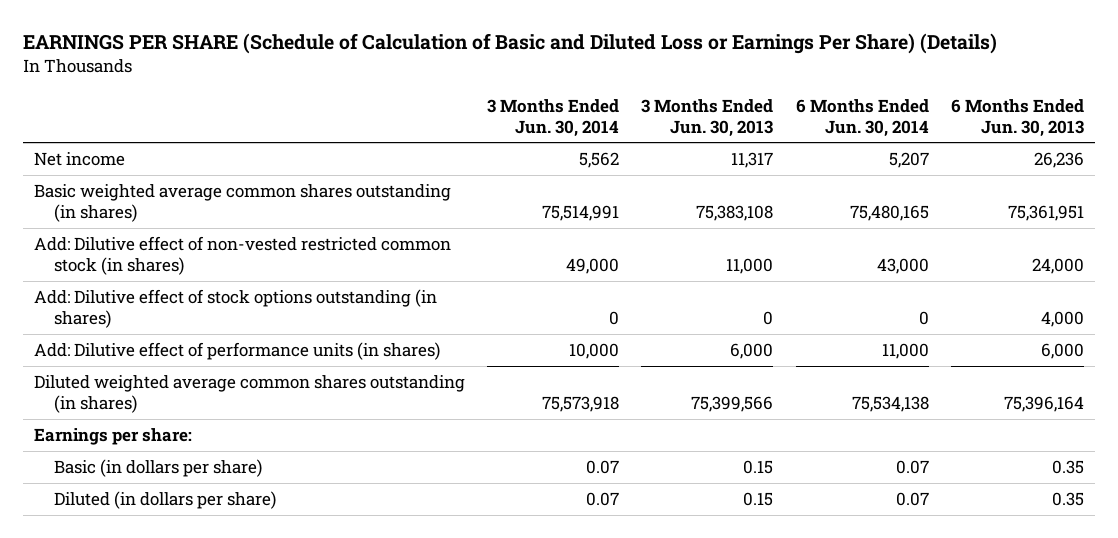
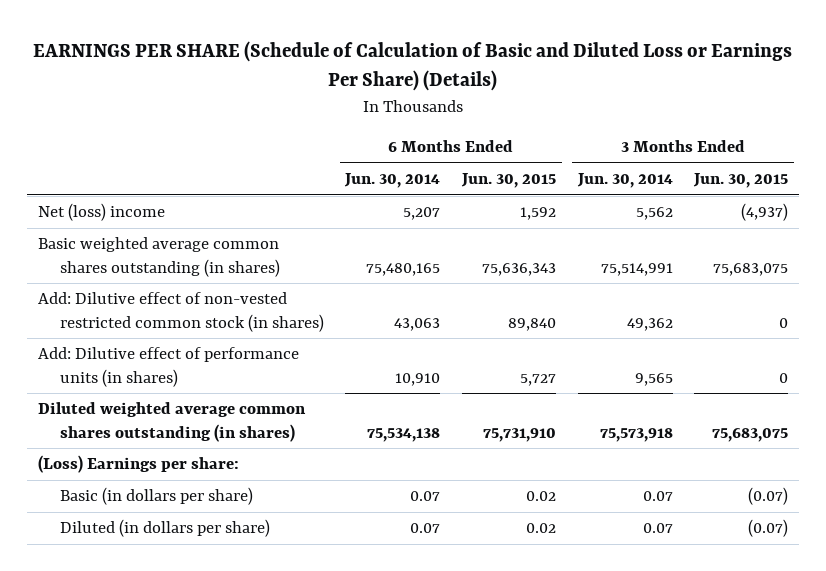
[641,98,774,137] 3 Months Ended Jun. 30, 2013 -> none
[950,98,1084,137] 6 Months Ended Jun. 30, 2013 -> none
none -> [461,173,557,189] Jun. 30, 2015
none -> [693,173,789,189] Jun. 30, 2015
[33,152,125,167] Net income -> [37,203,165,222] Net (loss) income
[33,289,437,329] Add: Dilutive effect of stock options outstanding (in shares) -> none
[566,258,620,275] 49,000 -> [626,317,673,331] 49,362
[876,258,929,275] 43,000 -> [394,317,441,331] 43,063
[569,343,620,360] 10,000 -> [634,372,673,386] 9,565
[881,343,929,360] 11,000 -> [395,372,441,386] 10,910
[33,428,192,446] Earnings per share: -> [37,455,239,474] (Loss) Earnings per share:

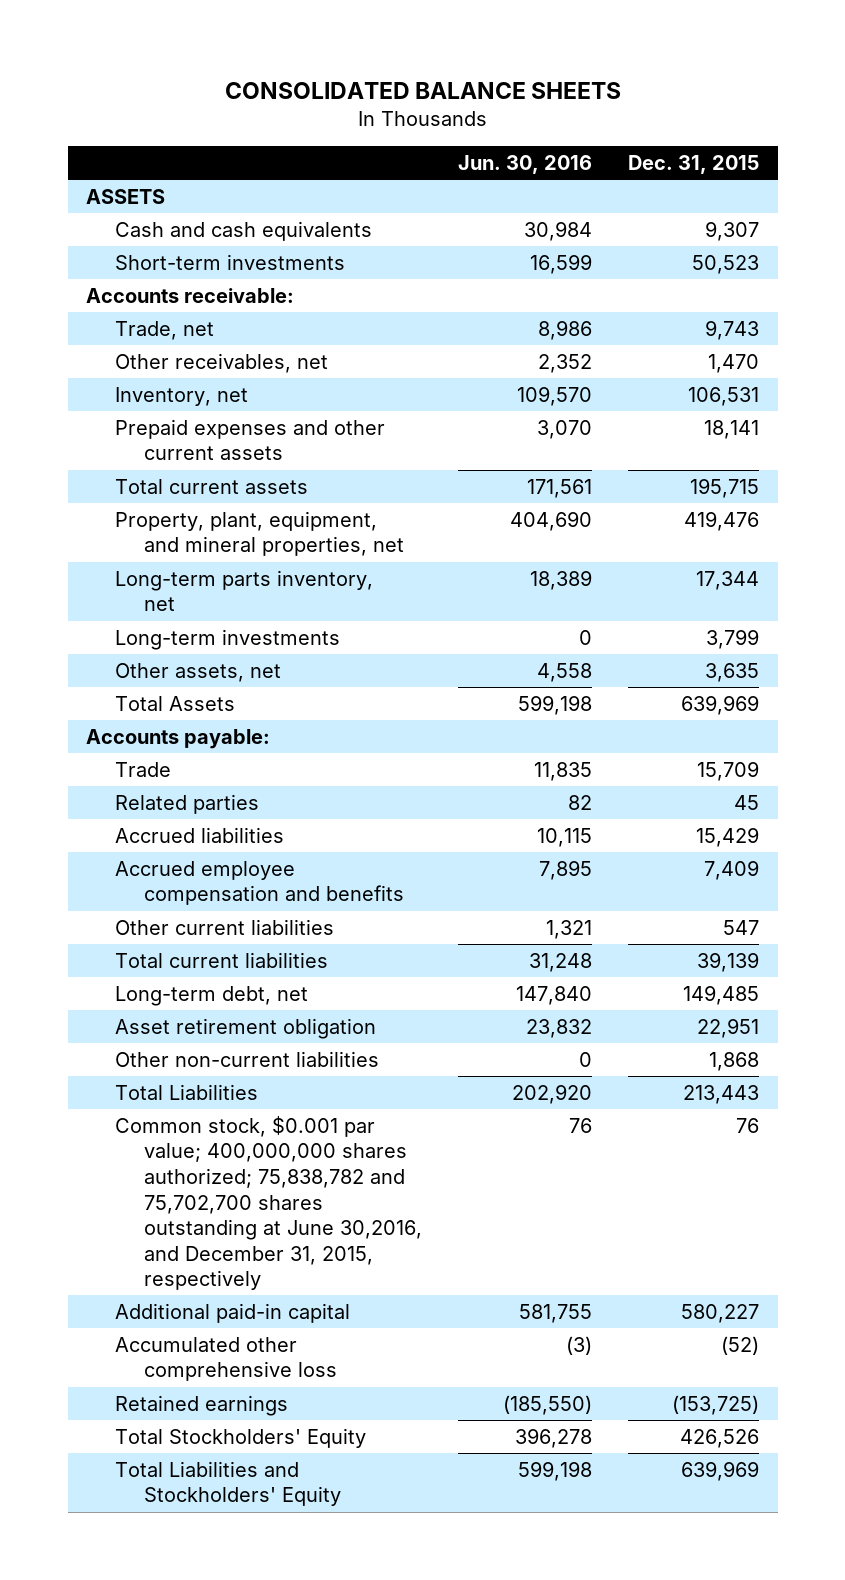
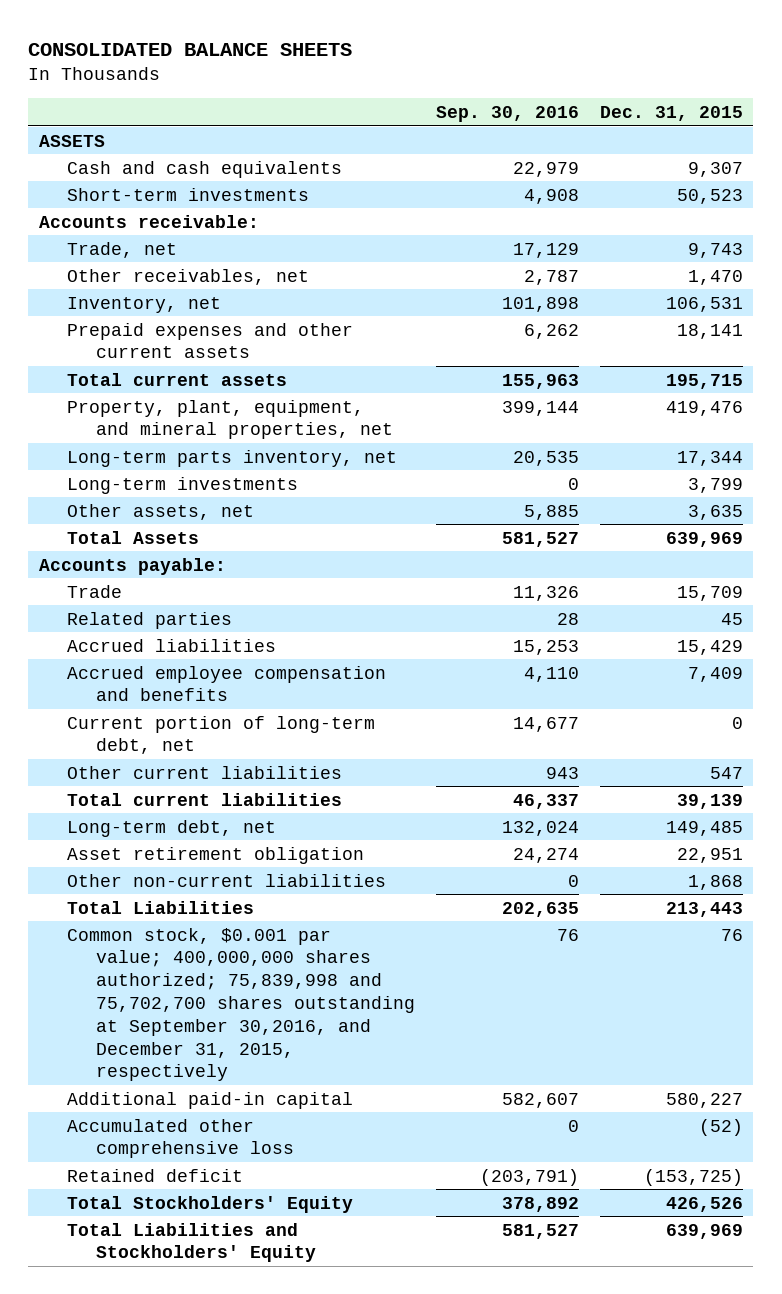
[457,154,592,174] Jun. 30, 2016 -> none
none -> [435,105,579,122] Sep. 30, 2016
none -> [67,715,376,755] Current portion of long-term debt, net
[114,1115,422,1291] Common stock, $0.001 par value; 400,000,000 shares authorized; 75,838,782 and 75,702,700 shares outstanding at June 30,2016, and December 31, 2015, respectively -> [67,927,415,1082] Common stock, $0.001 par value; 400,000,000 shares authorized; 75,839,998 and 75,702,700 shares outstanding at September 30,2016, and December 31, 2015, respectively
[114,1394,288,1416] Retained earnings -> [67,1168,244,1182] Retained deficit

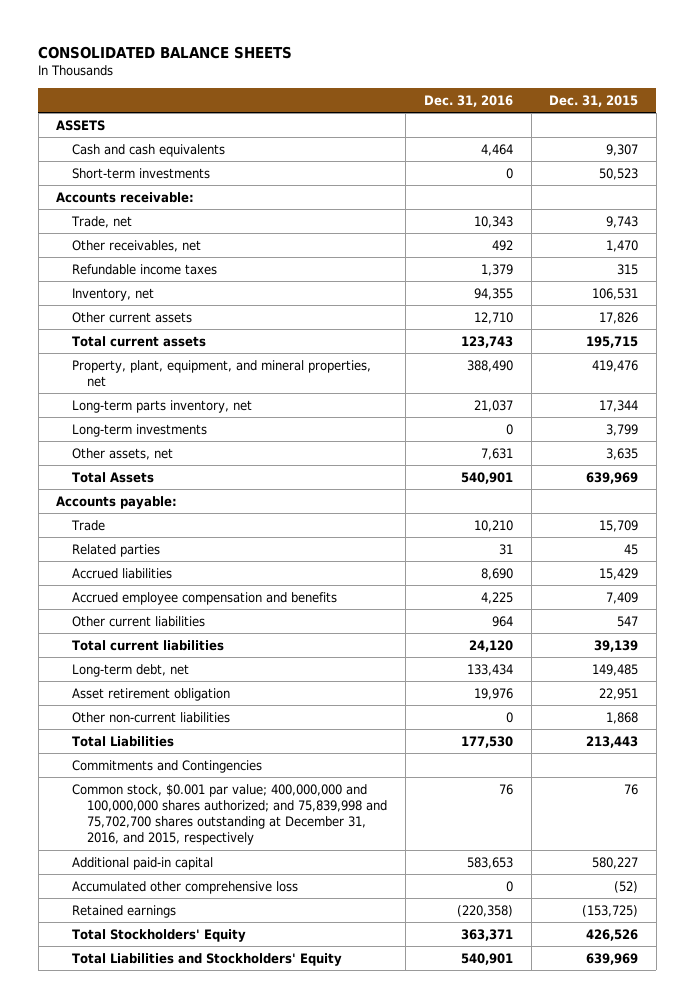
[435,105,579,122] Sep. 30, 2016 -> none
none -> [423,94,513,107] Dec. 31, 2016
none -> [71,263,217,275] Refundable income taxes
[67,322,354,359] Prepaid expenses and other current assets -> [71,311,192,323] Other current assets
[676,323,743,339] 18,141 -> [599,311,639,324] 17,826
[67,715,376,755] Current portion of long-term debt, net -> none
none -> [71,759,262,773] Commitments and Contingencies
[67,927,415,1082] Common stock, $0.001 par value; 400,000,000 shares authorized; 75,839,998 and 75,702,700 shares outstanding at September 30,2016, and December 31, 2015, respectively -> [71,783,388,846] Common stock, $0.001 par value; 400,000,000 and 100,000,000 shares authorized; and 75,839,998 and 75,702,700 shares outstanding at December 31, 2016, and 2015, respectively
[67,1168,244,1182] Retained deficit -> [71,904,176,918] Retained earnings

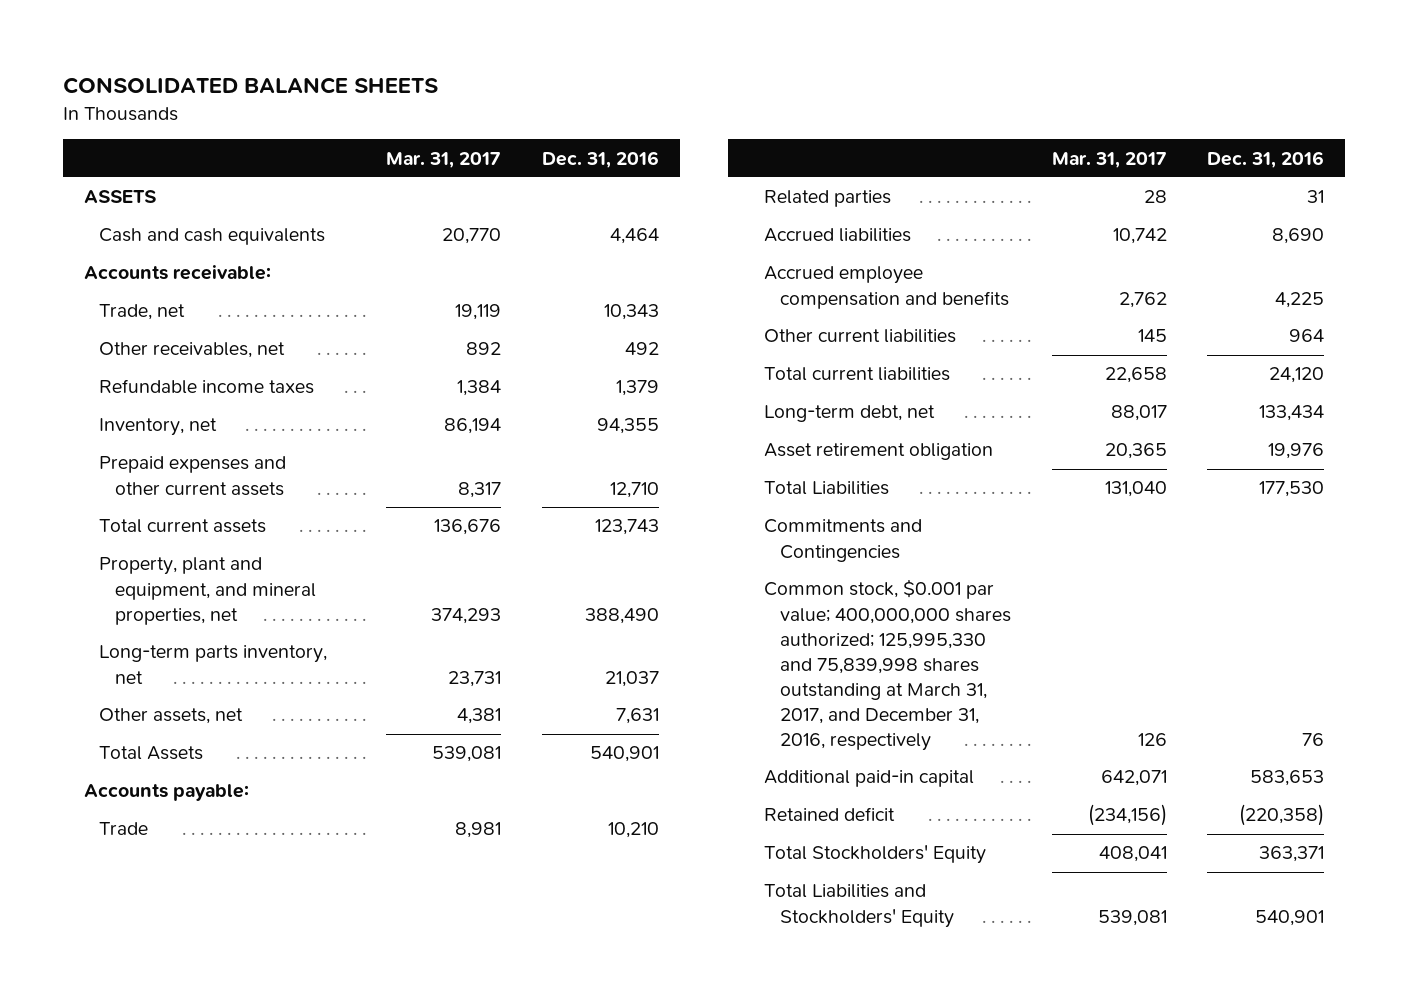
[549,94,639,107] Dec. 31, 2015 -> none
none -> [386,151,502,168] Mar. 31, 2017
[71,167,210,179] Short-term investments -> none
[71,311,192,323] Other current assets -> [99,456,287,496] Prepaid expenses and other current assets
[71,359,371,387] Property, plant, equipment, and mineral properties, net -> [99,557,316,625] Property, plant and equipment, and mineral properties, net
[71,423,207,437] Long-term investments -> none
[71,711,230,723] Other non-current liabilities -> none
[71,783,388,846] Common stock, $0.001 par value; 400,000,000 and 100,000,000 shares authorized; and 75,839,998 and 75,702,700 shares outstanding at December 31, 2016, and 2015, respectively -> [764,579,1011,751] Common stock, $0.001 par value; 400,000,000 shares authorized; 125,995,330 and 75,839,998 shares outstanding at March 31, 2017, and December 31, 2016, respectively
[71,880,298,894] Accumulated other comprehensive loss -> none
[71,904,176,918] Retained earnings -> [764,807,896,822] Retained deficit

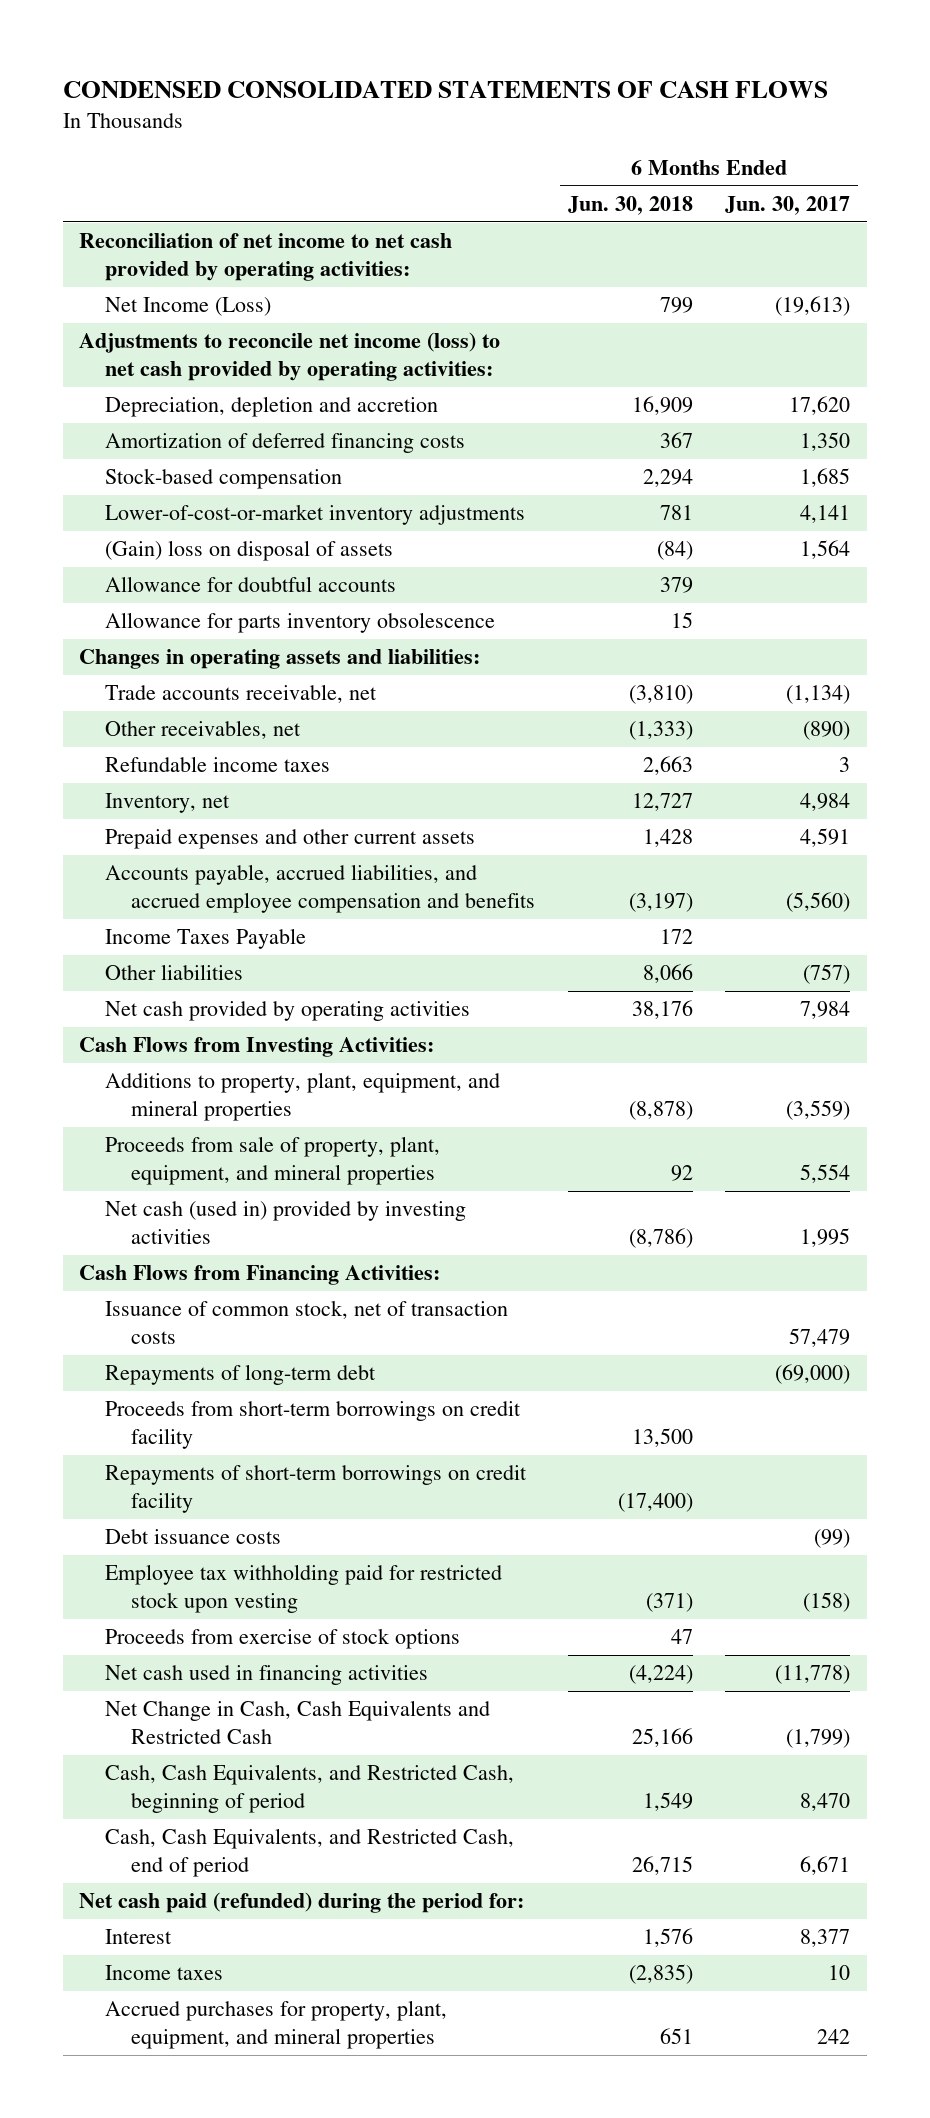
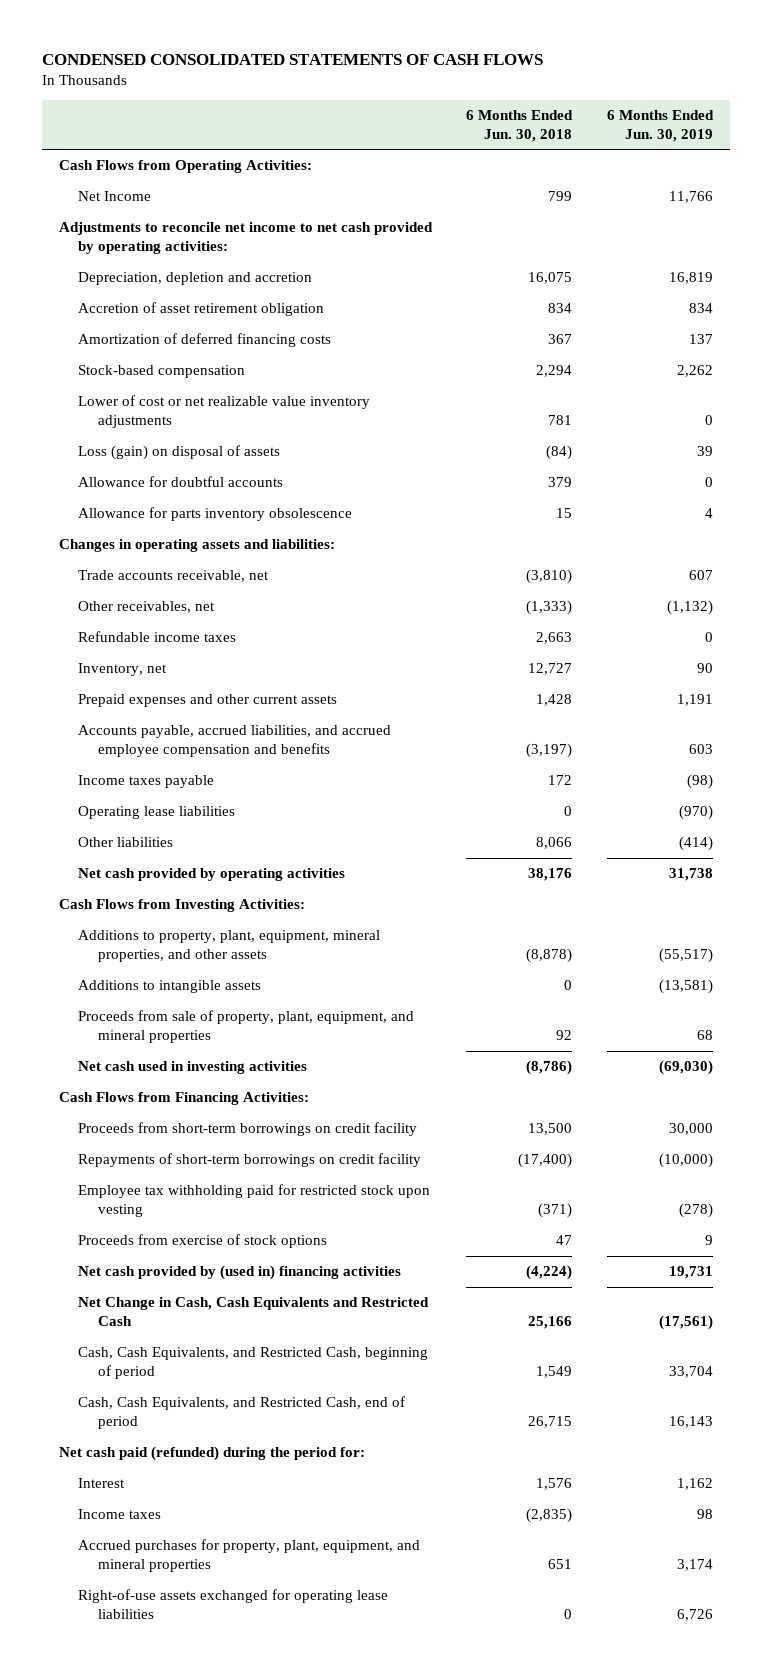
[725,196,851,216] Jun. 30, 2017 -> none
none -> [606,109,714,142] 6 Months Ended Jun. 30, 2019
[79,233,453,282] Reconciliation of net income to net cash provided by operating activities: -> none
none -> [59,160,313,174] Cash Flows from Operating Activities:
[105,297,272,317] Net Income (Loss) -> [78,191,152,202] Net Income
[79,332,501,382] Adjustments to reconcile net income (loss) to net cash provided by operating activities: -> [59,222,434,255] Adjustments to reconcile net income to net cash provided by operating activities:
[631,396,693,416] 16,909 -> [528,272,573,285] 16,075
none -> [78,302,325,317] Accretion of asset retirement obligation
[105,504,526,526] Lower-of-cost-or-market inventory adjustments -> [78,395,371,429] Lower of cost or net realizable value inventory adjustments
[105,540,394,562] (Gain) loss on disposal of assets -> [78,445,281,461] Loss (gain) on disposal of assets
[105,928,307,950] Income Taxes Payable -> [78,775,215,789] Income taxes payable
none -> [78,806,236,820] Operating lease liabilities
[105,1072,501,1122] Additions to property, plant, equipment, and mineral properties -> [78,930,381,963] Additions to property, plant, equipment, mineral properties, and other assets
none -> [78,980,262,994] Additions to intangible assets
[105,1201,467,1245] Net cash (used in) provided by investing activities -> [78,1061,308,1075] Net cash used in investing activities
[105,1300,509,1345] Issuance of common stock, net of transaction costs -> none
[105,1364,377,1386] Repayments of long-term debt -> none
[105,1529,282,1545] Debt issuance costs -> none
[105,1665,429,1686] Net cash used in financing activities -> [78,1265,402,1281] Net cash provided by (used in) financing activities
none -> [78,1589,389,1620] Right-of-use assets exchanged for operating lease liabilities

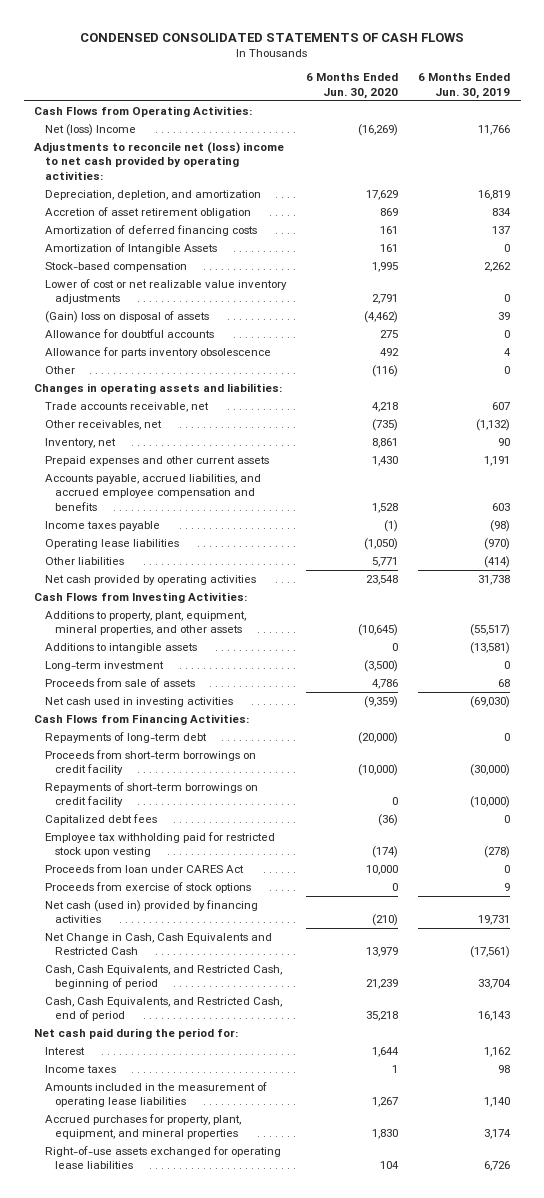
[466,109,574,142] 6 Months Ended Jun. 30, 2018 -> none
none -> [306,73,399,99] 6 Months Ended Jun. 30, 2020
[78,191,152,202] Net Income -> [44,124,136,137] Net (loss) Income
[59,222,434,255] Adjustments to reconcile net income to net cash provided by operating activities: -> [34,142,285,180] Adjustments to reconcile net (loss) income to net cash provided by operating activities:
[78,272,313,286] Depreciation, depletion and accretion -> [44,190,261,201] Depreciation, depletion, and amortization
none -> [44,243,217,255] Amortization of Intangible Assets
[78,445,281,461] Loss (gain) on disposal of assets -> [44,311,209,324] (Gain) loss on disposal of assets
none -> [44,366,75,375] Other
[78,631,237,643] Refundable income taxes -> none
none -> [44,661,164,672] Long-term investment
[78,1010,415,1044] Proceeds from sale of property, plant, equipment, and mineral properties -> [44,678,195,688] Proceeds from sale of assets
none -> [44,732,207,744] Repayments of long-term debt
[668,1123,713,1136] 30,000 -> [470,764,511,777] (30,000)
none -> [44,814,157,826] Capitalized debt fees
none -> [44,864,244,874] Proceeds from loan under CARES Act
[78,1265,402,1281] Net cash provided by (used in) financing activities -> [44,900,258,924] Net cash (used in) provided by financing activities
[59,1446,366,1462] Net cash paid (refunded) during the period for: -> [34,1028,239,1040] Net cash paid during the period for:
none -> [44,1082,267,1108] Amounts included in the measurement of operating lease liabilities

